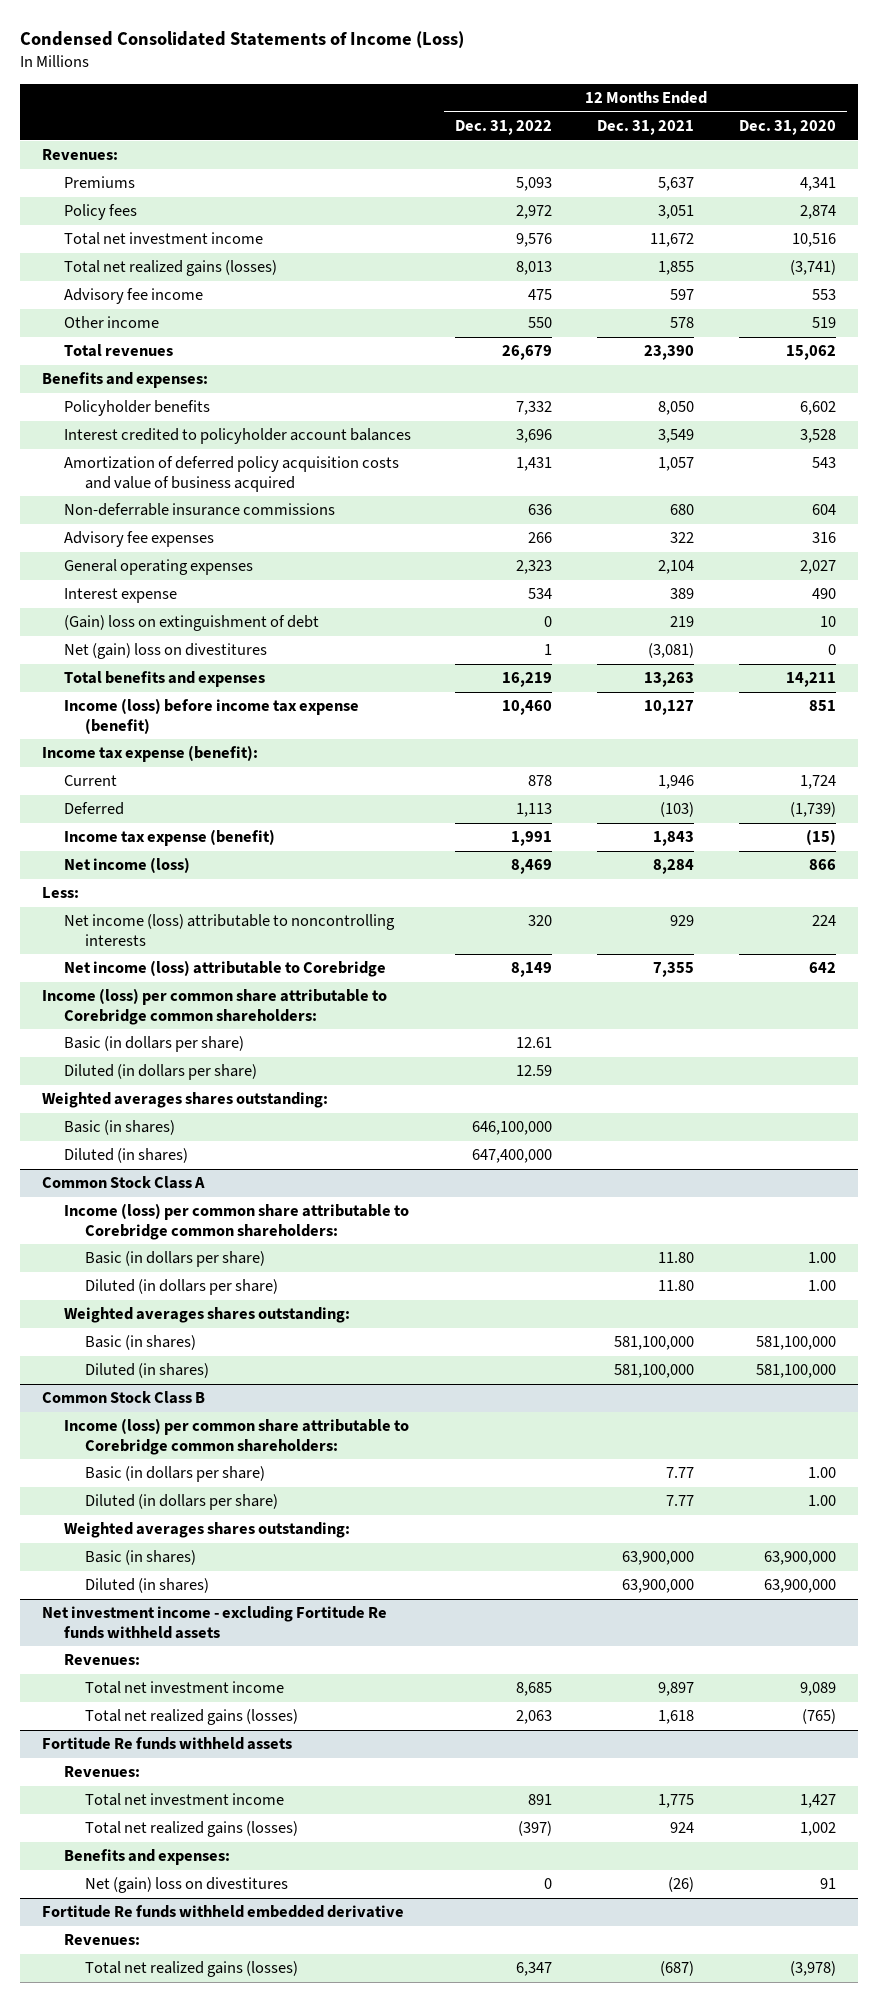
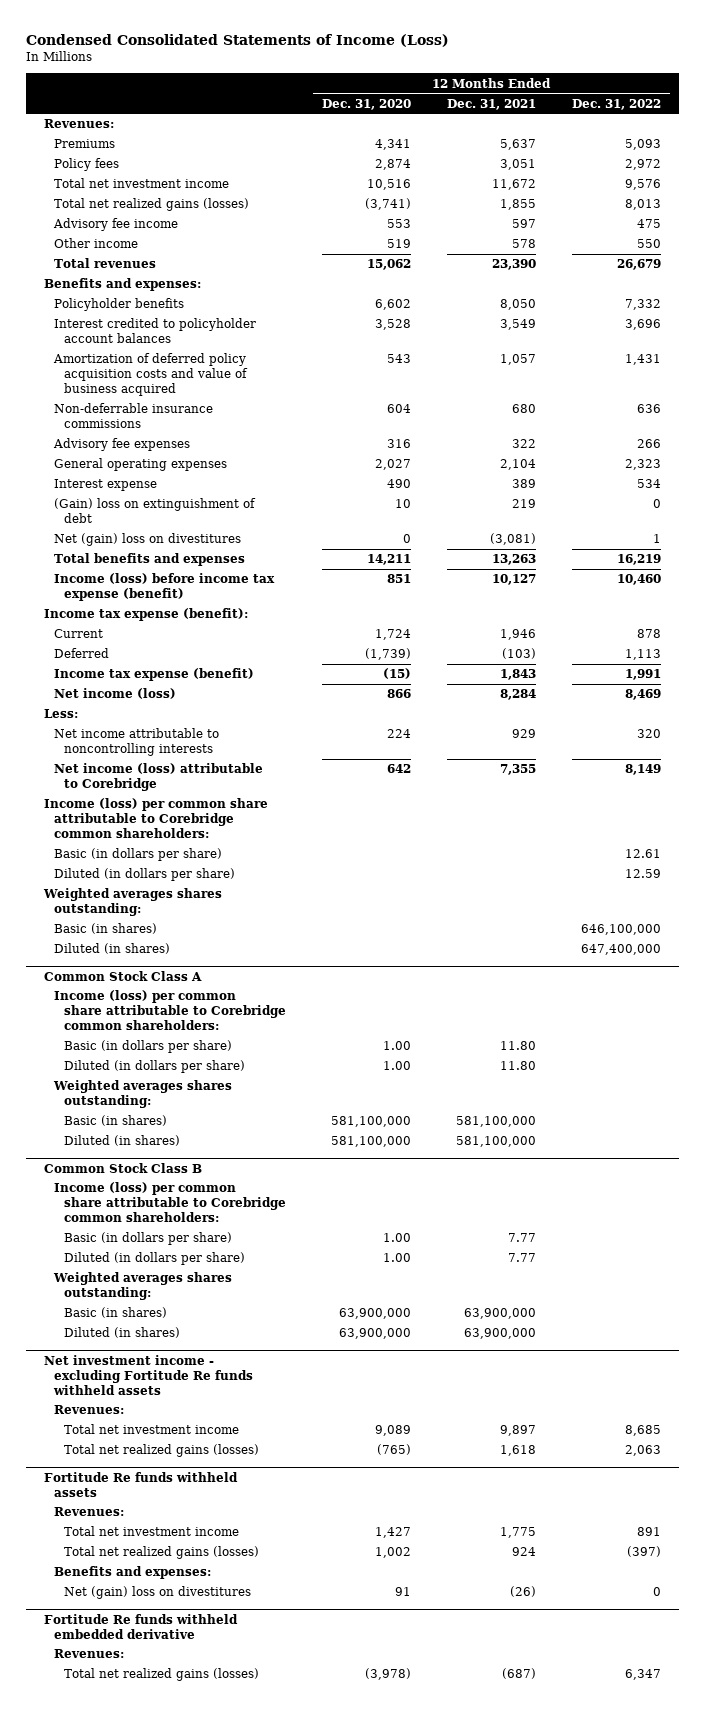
[63,914,395,946] Net income (loss) attributable to noncontrolling interests -> [53,728,219,757] Net income attributable to noncontrolling interests

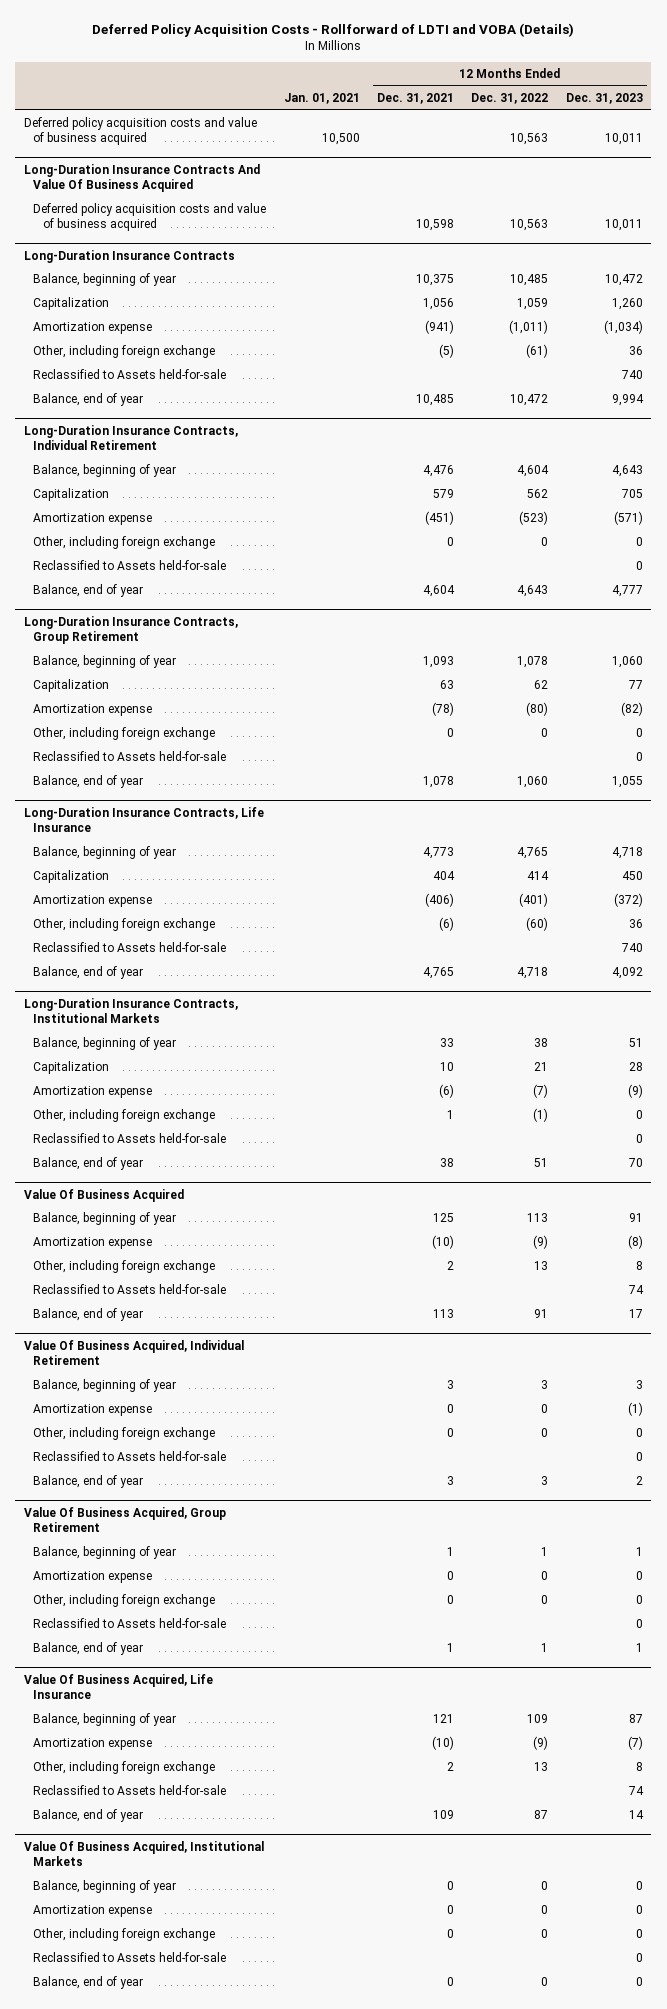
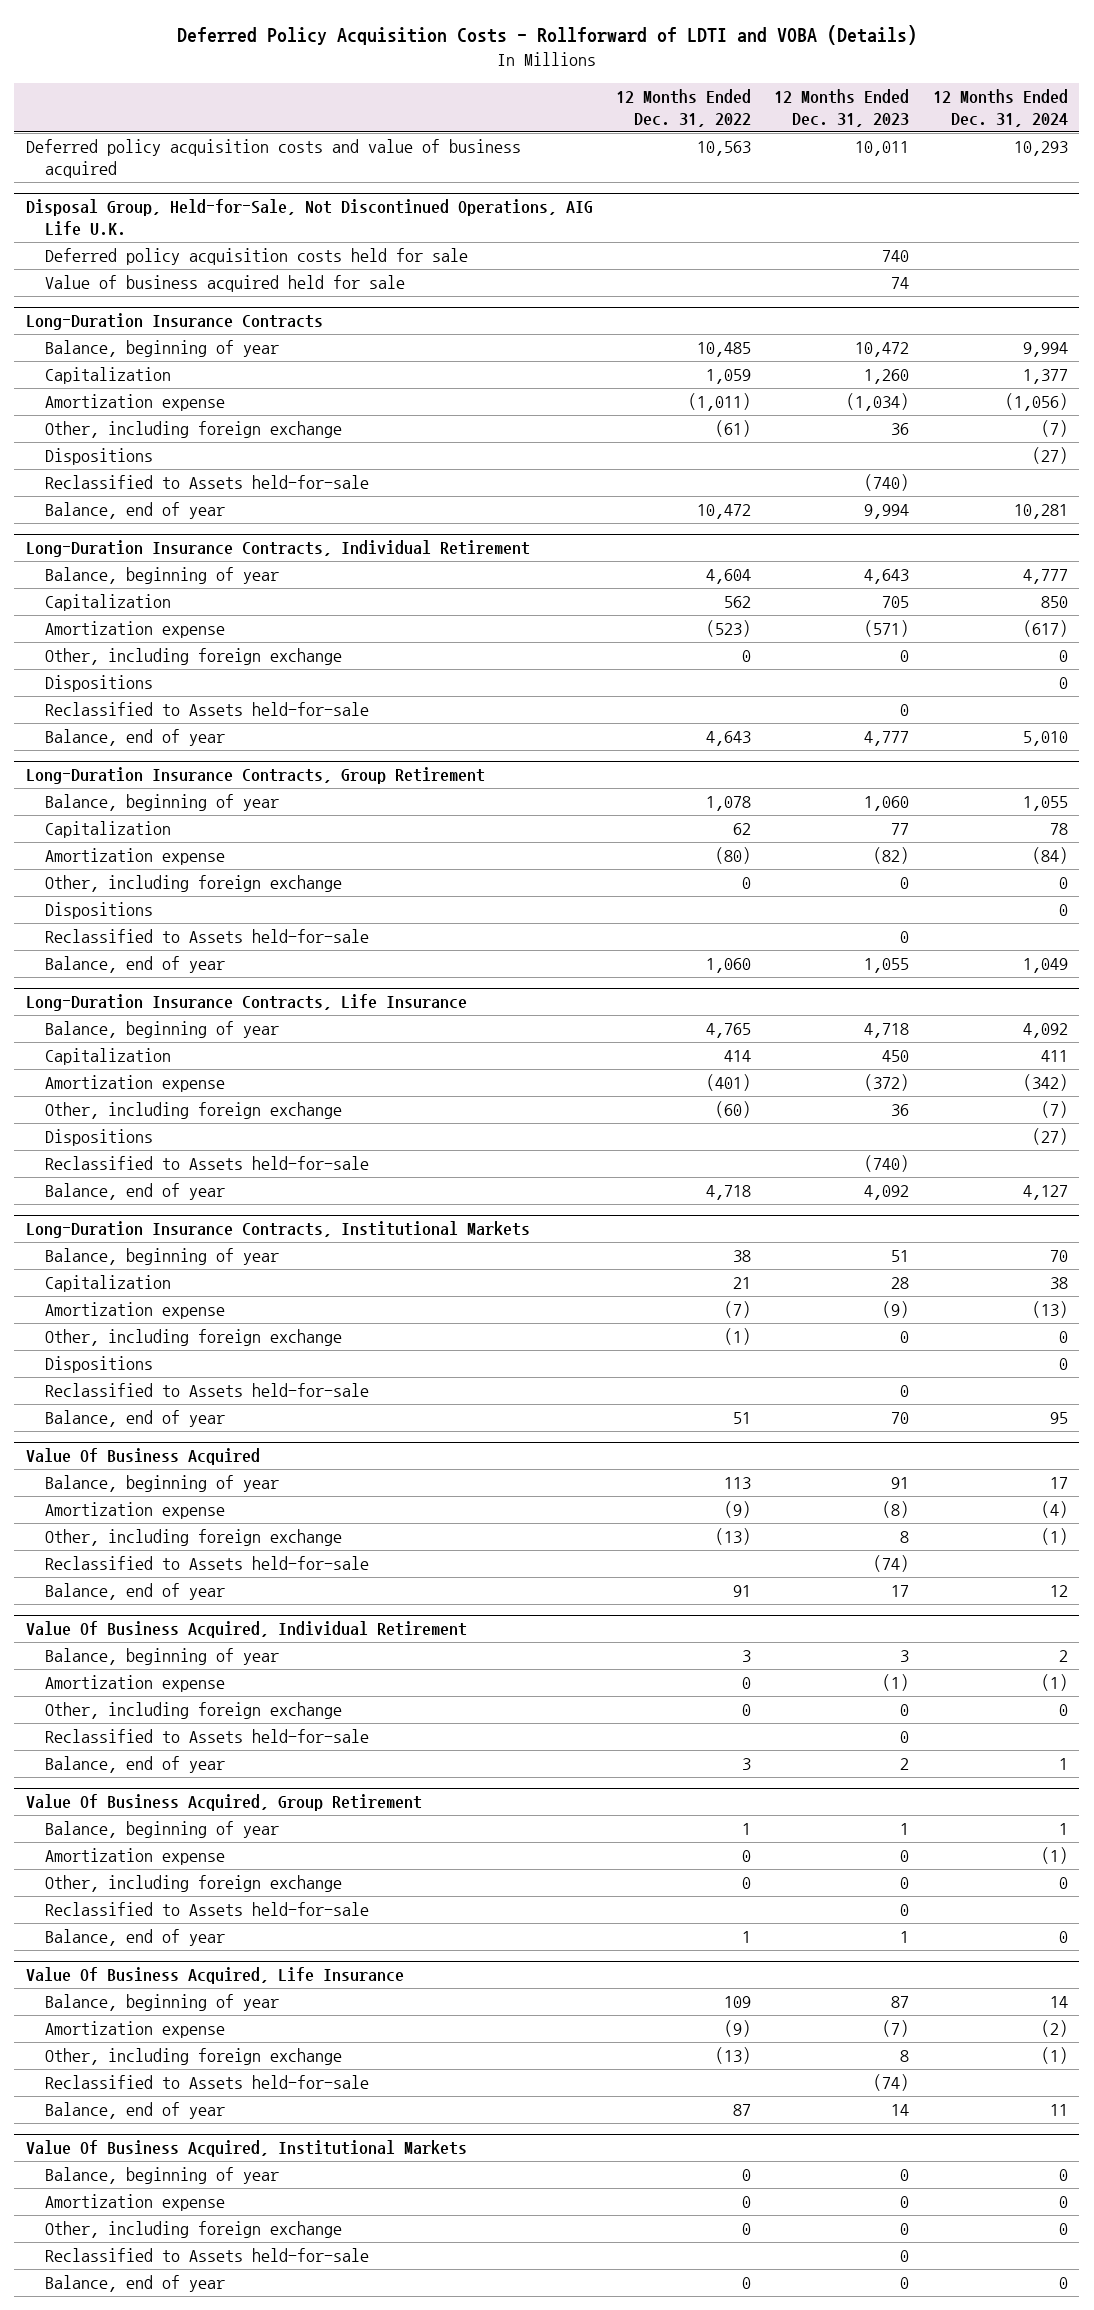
[283,92,360,104] Jan. 01, 2021 -> none
[376,92,454,104] Dec. 31, 2021 -> none
none -> [932,88,1068,127] 12 Months Ended Dec. 31, 2024
[24,163,261,192] Long-Duration Insurance Contracts And Value Of Business Acquired -> none
[33,203,267,232] Deferred policy acquisition costs and value of business acquired -> none
none -> [25,199,593,236] Disposal Group, Held-for-Sale, Not Discontinued Operations, AIG Life U.K.
none -> [44,248,468,266] Deferred policy acquisition costs held for sale
none -> [44,275,405,293] Value of business acquired held for sale
none -> [44,448,153,466] Dispositions
[621,370,643,380] 740 -> [864,474,910,492] (740)
none -> [44,675,153,693] Dispositions
none -> [44,902,153,920] Dispositions
none -> [44,1129,153,1147] Dispositions
[621,943,643,953] 740 -> [864,1155,910,1173] (740)
none -> [44,1356,153,1374] Dispositions
[534,1261,549,1271] 13 -> [715,1528,752,1546] (13)
[628,1285,644,1295] 74 -> [873,1555,910,1573] (74)
[534,1762,549,1772] 13 -> [715,2047,752,2065] (13)
[628,1786,644,1796] 74 -> [873,2074,910,2092] (74)

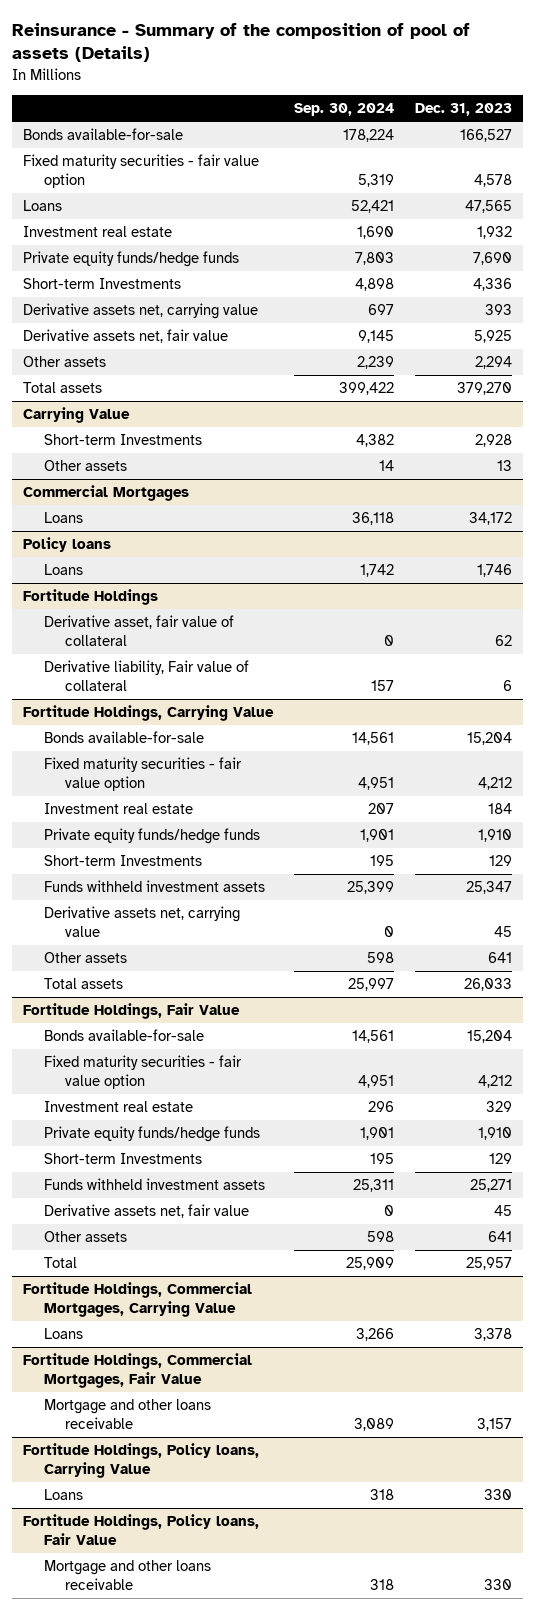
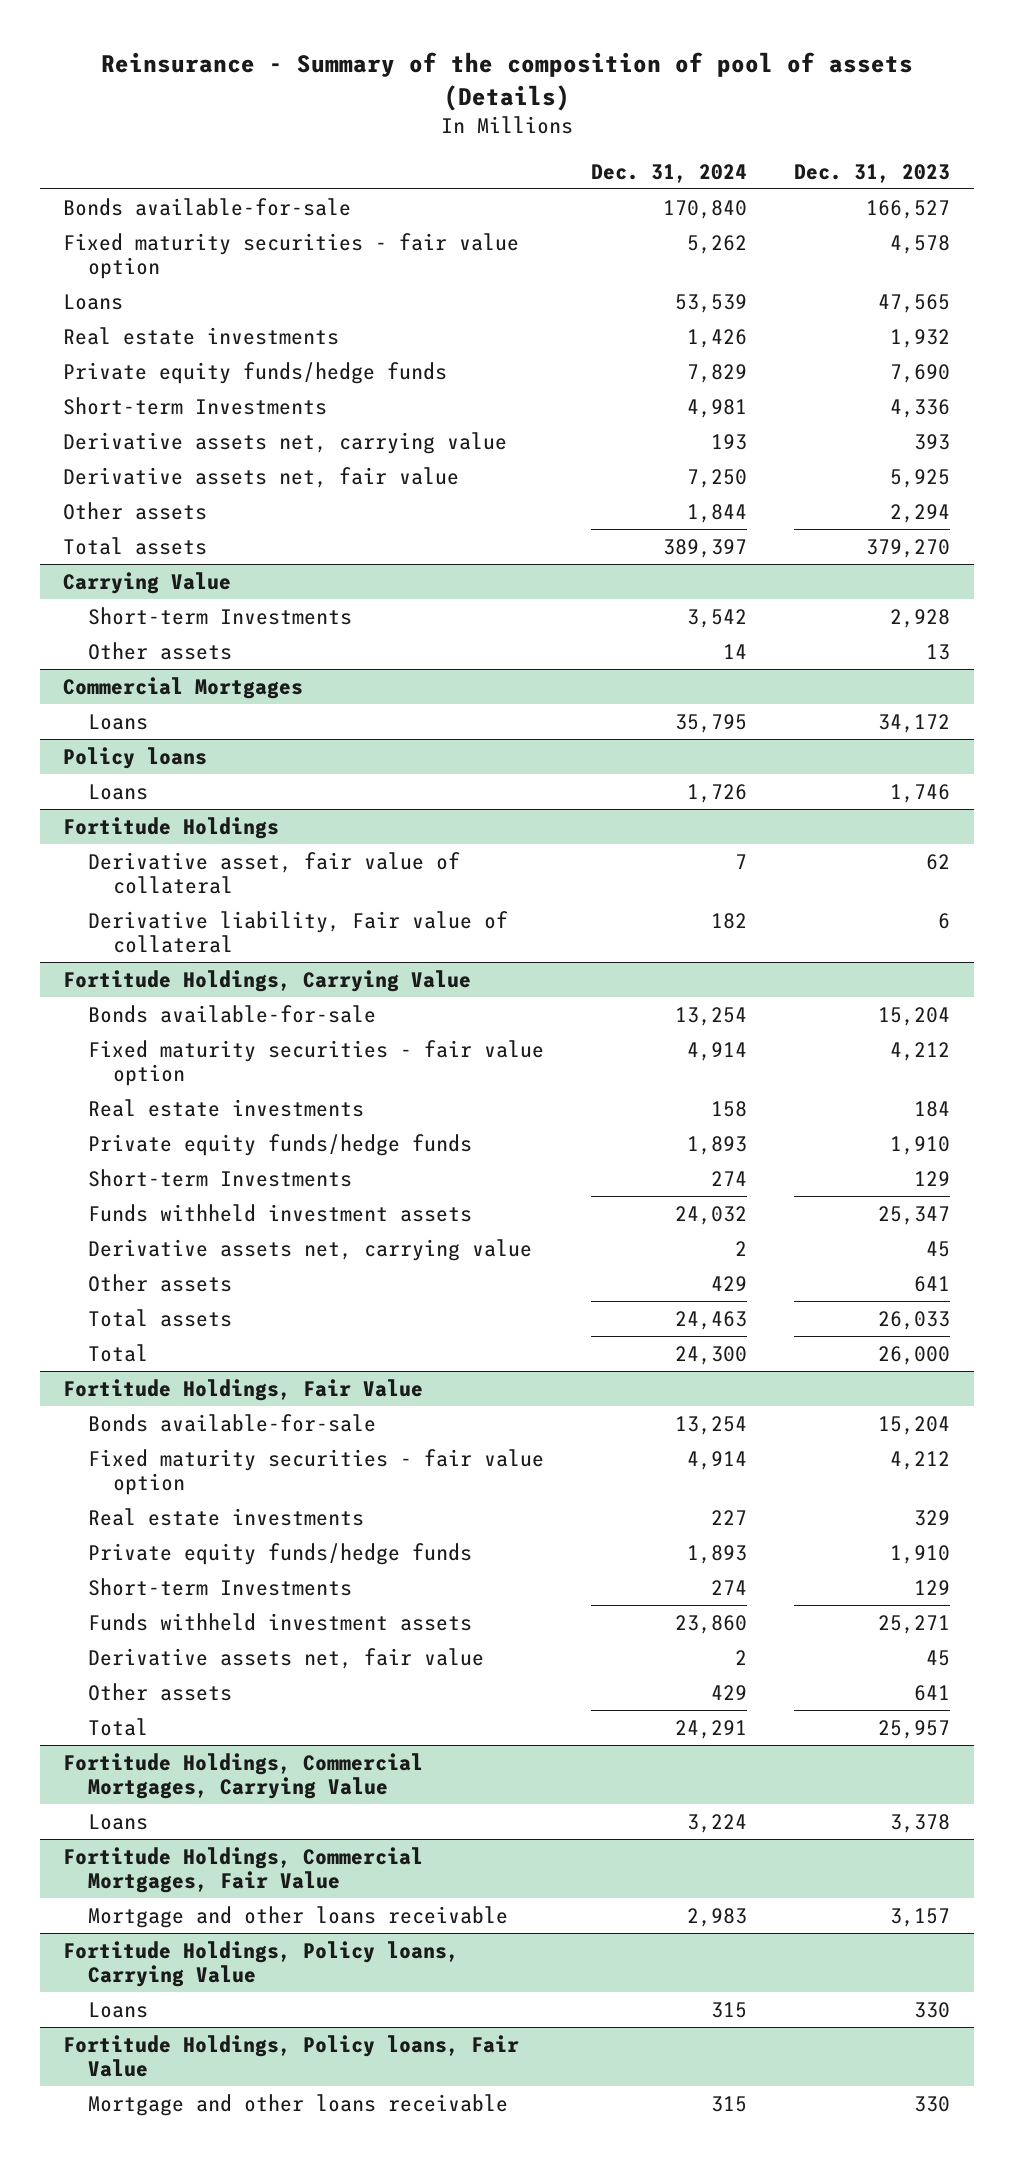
[294,103,395,117] Sep. 30, 2024 -> none
none -> [591,163,748,183] Dec. 31, 2024
[22,226,172,238] Investment real estate -> [63,326,340,345] Real estate investments
[43,803,193,815] Investment real estate -> [88,1098,365,1117] Real estate investments
none -> [88,1343,149,1362] Total
[43,1101,193,1113] Investment real estate -> [88,1507,365,1526] Real estate investments

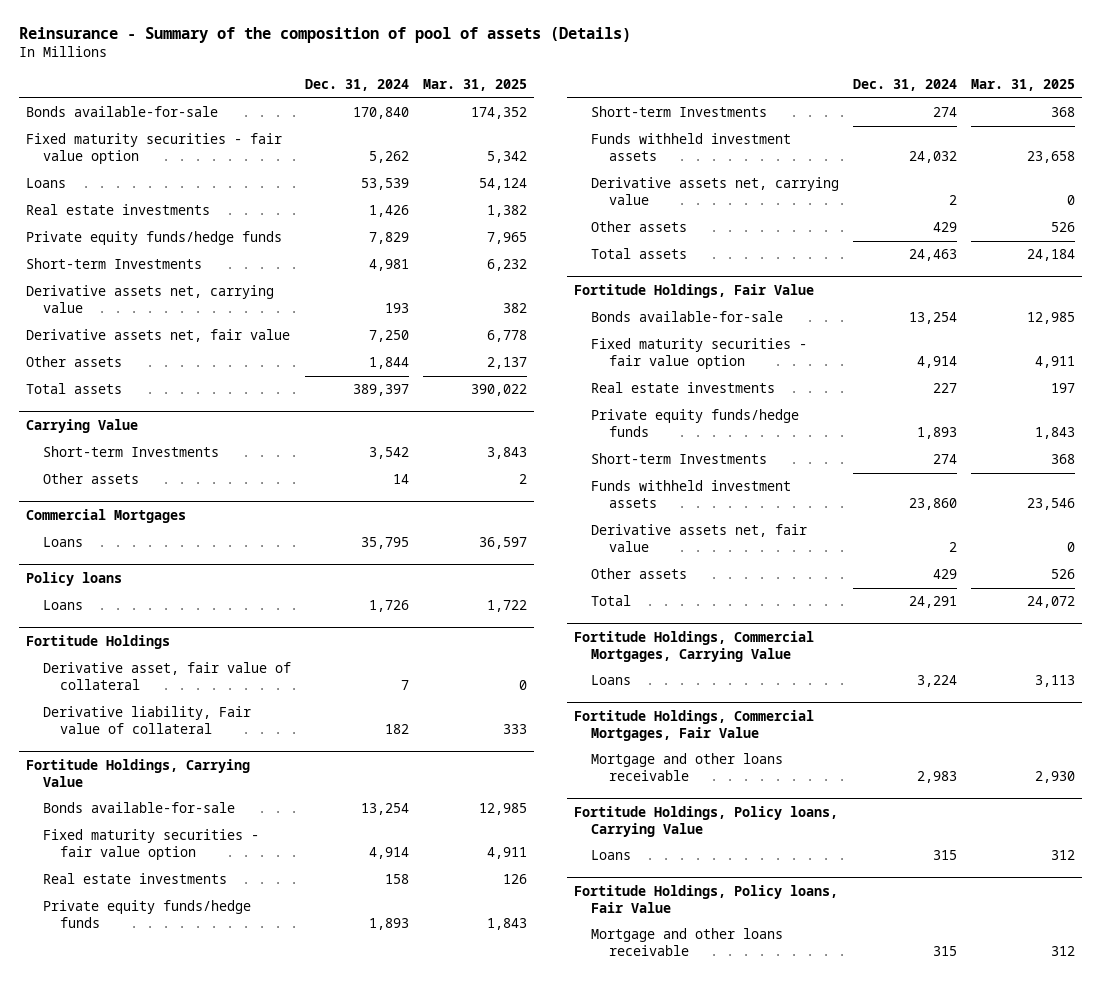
[794,163,951,183] Dec. 31, 2023 -> none
none -> [422,79,527,92] Mar. 31, 2025
[88,1343,149,1362] Total -> none

